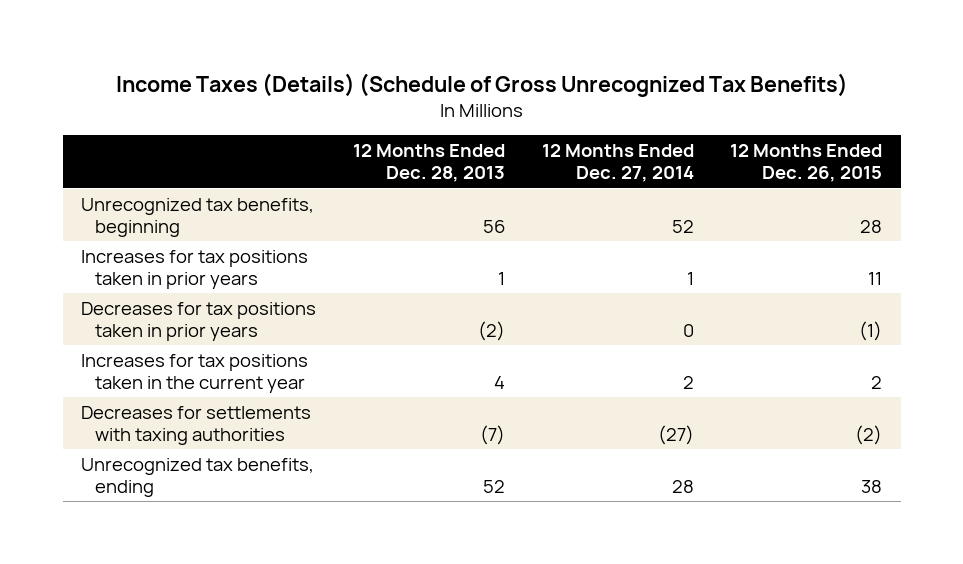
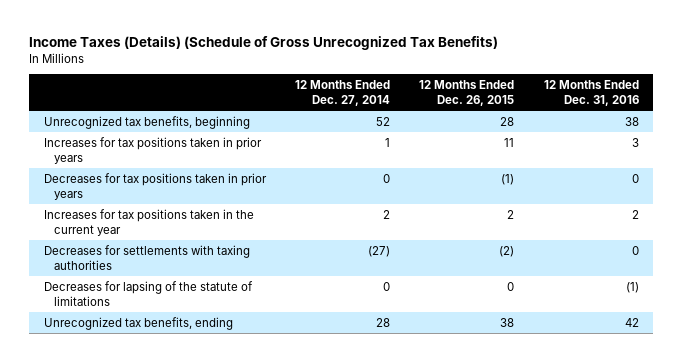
[352,144,505,183] 12 Months Ended Dec. 28, 2013 -> none
none -> [543,80,639,106] 12 Months Ended Dec. 31, 2016
none -> [43,280,253,306] Decreases for lapsing of the statute of limitations

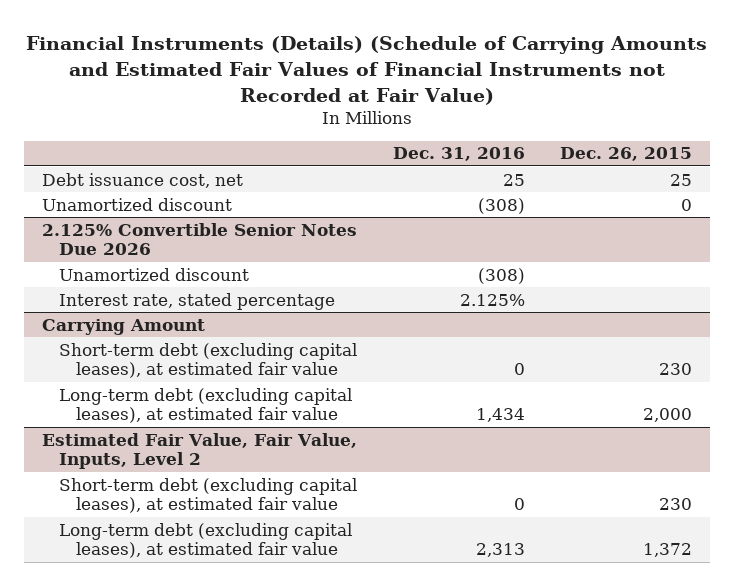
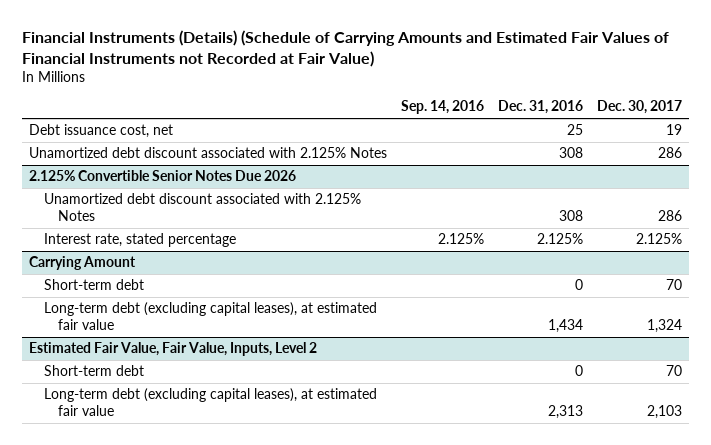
[560,147,693,162] Dec. 26, 2015 -> none
none -> [401,100,485,115] Sep. 14, 2016
none -> [597,100,683,115] Dec. 30, 2017
[42,197,233,211] Unamortized discount -> [29,147,388,159] Unamortized debt discount associated with 2.125% Notes
[477,197,525,214] (308) -> [559,147,584,159] 308
[59,267,250,281] Unamortized discount -> [43,193,361,221] Unamortized debt discount associated with 2.125% Notes
[477,267,525,284] (308) -> [559,209,584,221] 308
[59,342,358,379] Short-term debt (excluding capital leases), at estimated fair value -> [43,279,144,291] Short-term debt
[59,477,358,514] Short-term debt (excluding capital leases), at estimated fair value -> [43,365,144,377] Short-term debt

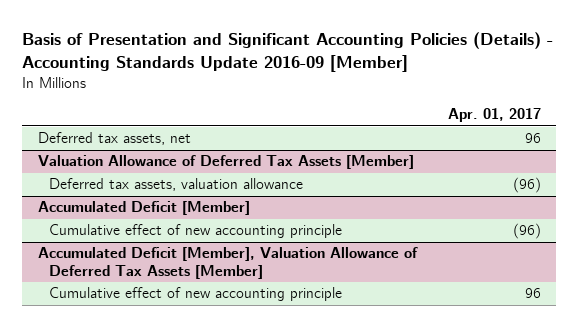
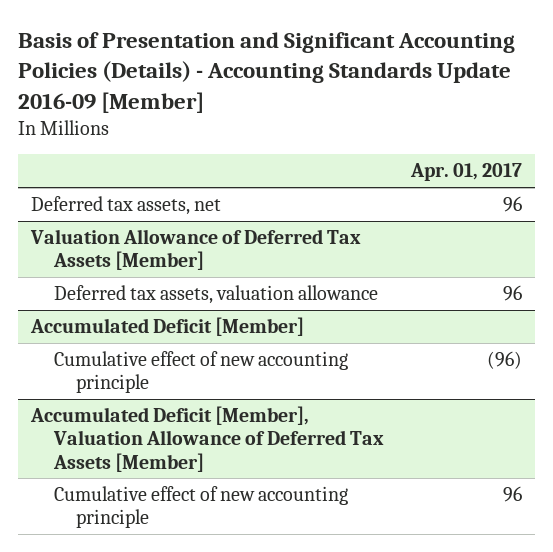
[512,177,541,194] (96) -> [502,285,522,302] 96

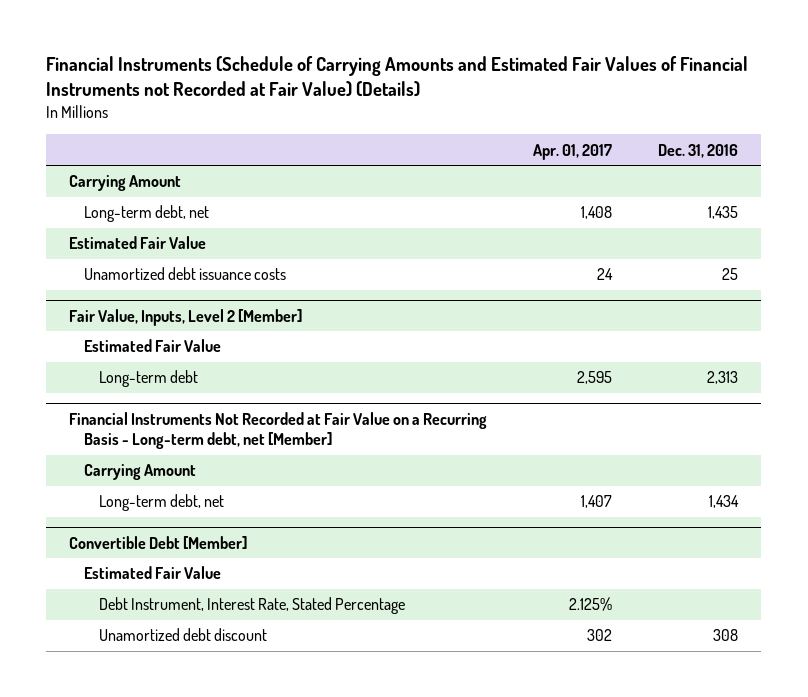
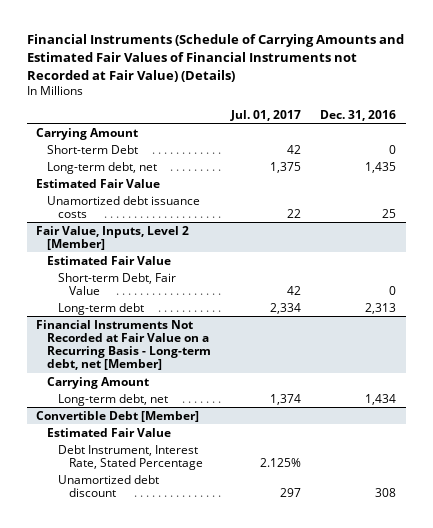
[533,143,613,160] Apr. 01, 2017 -> none
none -> [229,109,301,121] Jul. 01, 2017
none -> [47,144,139,154] Short-term Debt
none -> [57,272,176,295] Short-term Debt, Fair Value

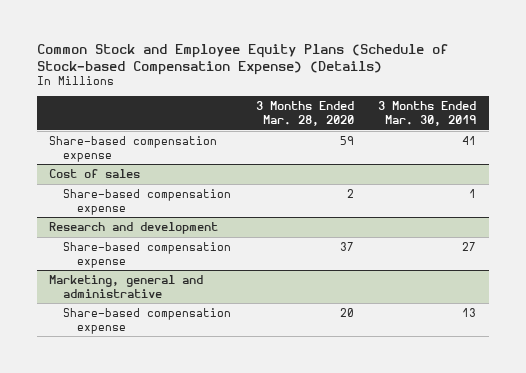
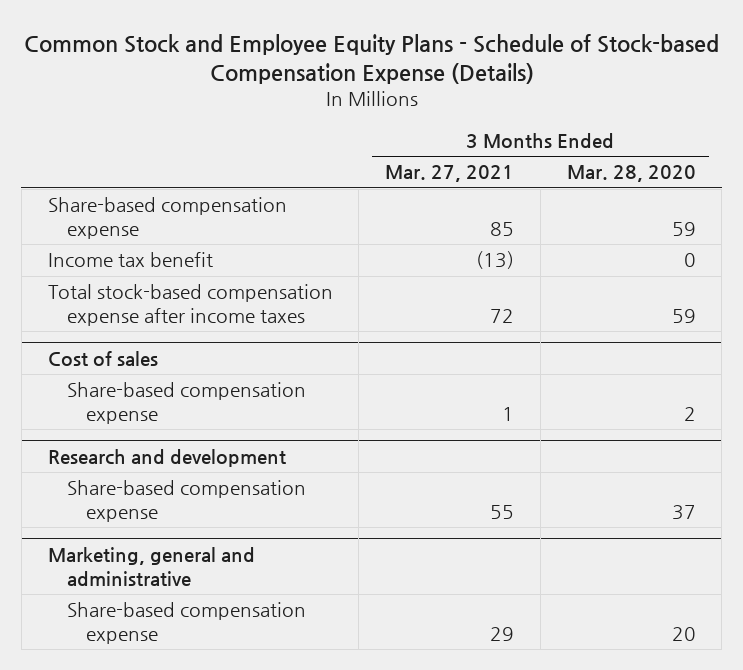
[37,43,449,75] Common Stock and Employee Equity Plans (Schedule of Stock-based Compensation Expense) (Details) -> [23,33,719,85] Common Stock and Employee Equity Plans - Schedule of Stock-based Compensation Expense (Details)
[378,101,477,126] 3 Months Ended Mar. 30, 2019 -> none
none -> [385,165,515,183] Mar. 27, 2021
none -> [47,252,213,268] Income tax benefit
none -> [47,284,333,326] Total stock-based compensation expense after income taxes

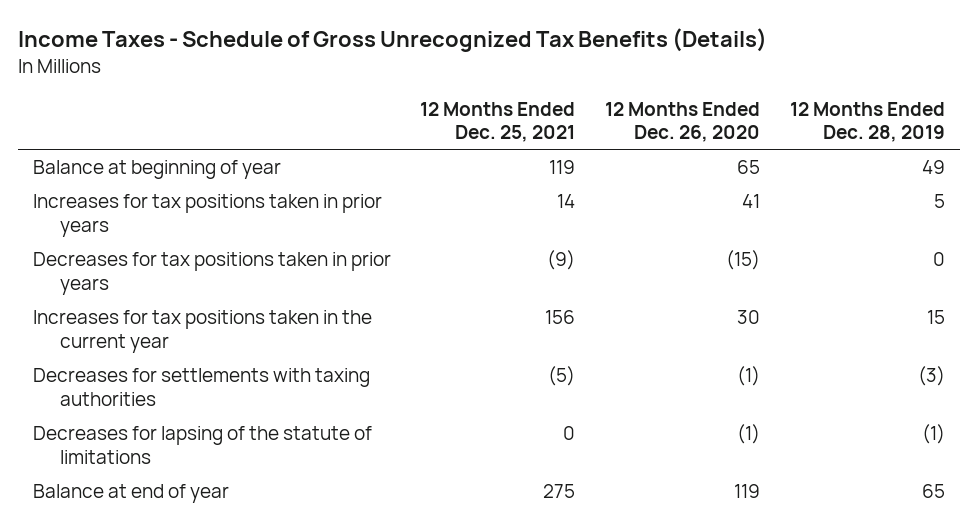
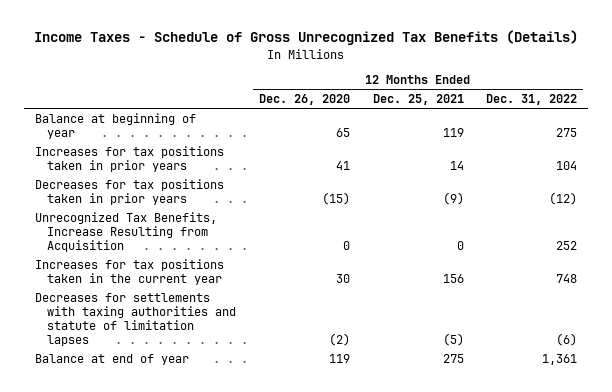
[789,101,945,143] 12 Months Ended Dec. 28, 2019 -> none
none -> [486,94,578,106] Dec. 31, 2022
none -> [35,211,218,252] Unrecognized Tax Benefits, Increase Resulting from Acquisition
[32,425,372,464] Decreases for lapsing of the statute of limitations -> none
[32,367,370,406] Decreases for settlements with taxing authorities -> [35,292,237,346] Decreases for settlements with taxing authorities and statute of limitation lapses
[737,365,761,386] (1) -> [328,332,350,346] (2)

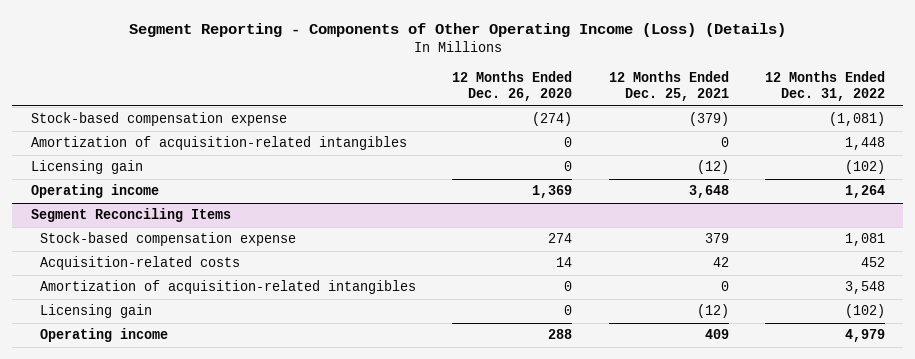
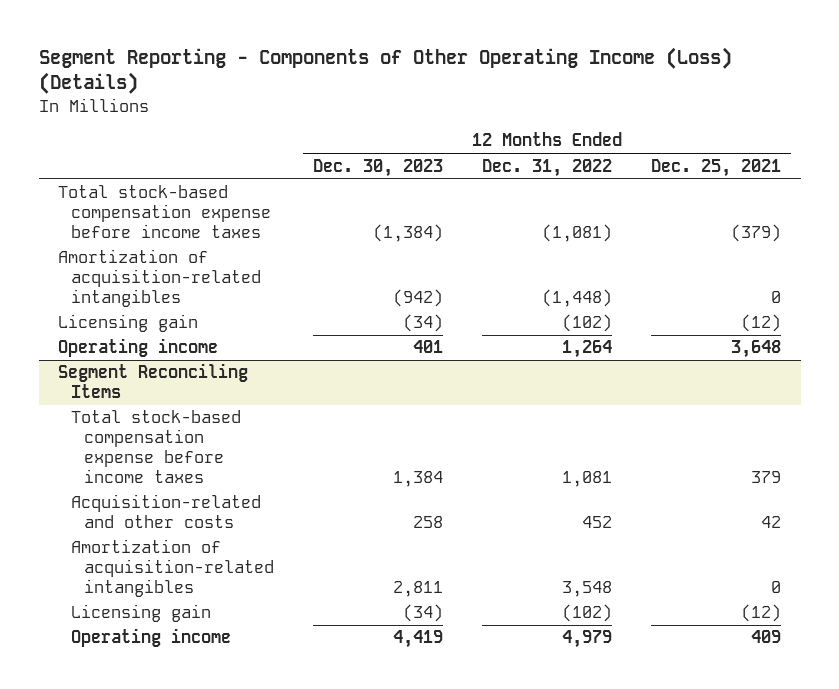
[452,71,573,102] 12 Months Ended Dec. 26, 2020 -> none
none -> [312,158,443,177] Dec. 30, 2023
[30,112,287,127] Stock-based compensation expense -> [58,185,272,238] Total stock-based compensation expense before income taxes
[844,137,885,151] 1,448 -> [541,288,612,307] (1,448)
[40,232,297,247] Stock-based compensation expense -> [71,410,242,483] Total stock-based compensation expense before income taxes
[40,256,241,271] Acquisition-related costs -> [71,494,262,529] Acquisition-related and other costs

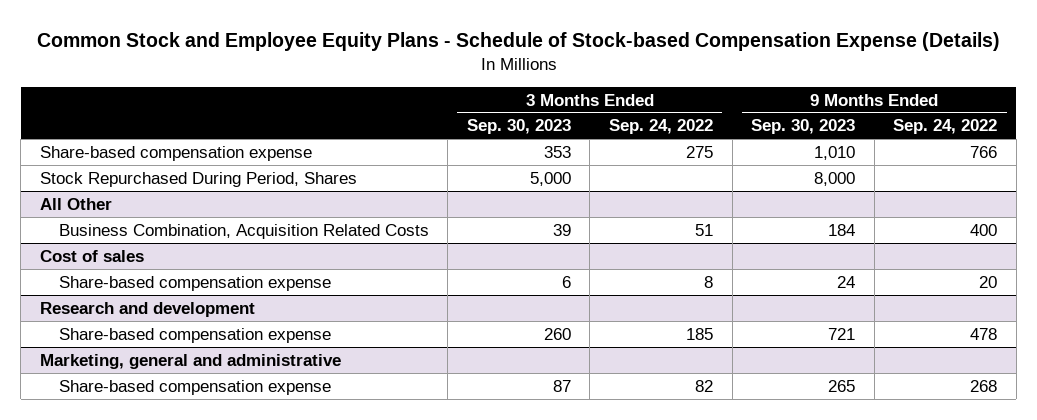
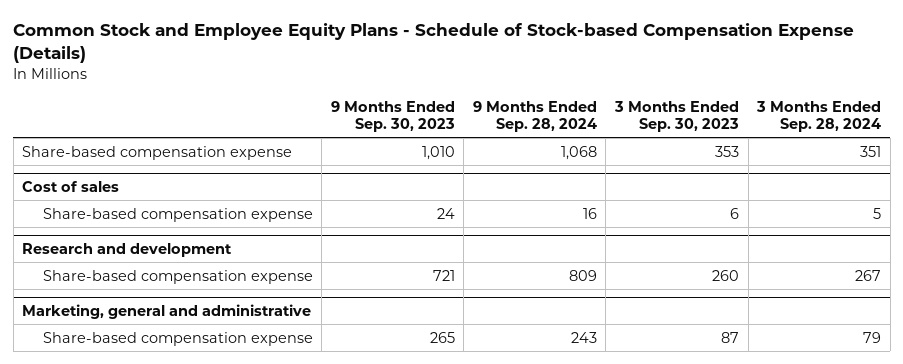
[608,119,713,135] Sep. 24, 2022 -> none
[893,119,998,135] Sep. 24, 2022 -> none
none -> [472,100,597,132] 9 Months Ended Sep. 28, 2024
none -> [756,100,882,132] 3 Months Ended Sep. 28, 2024
[39,171,357,187] Stock Repurchased During Period, Shares -> none
[39,197,112,210] All Other -> none
[58,223,429,239] Business Combination, Acquisition Related Costs -> none

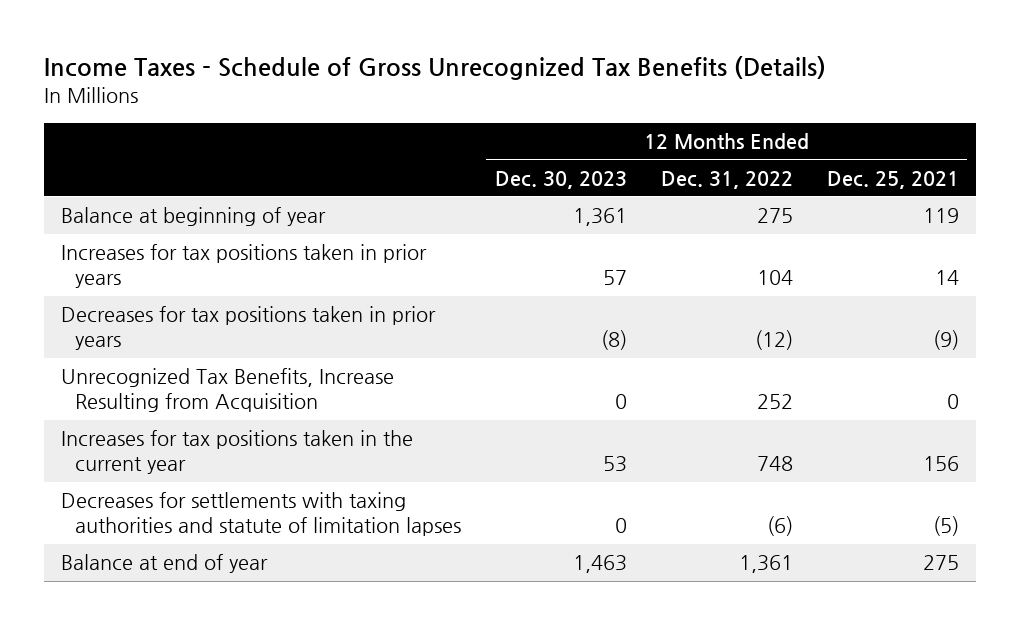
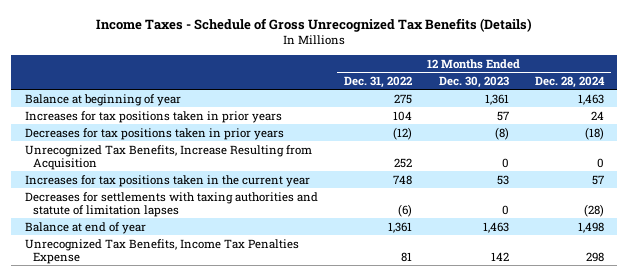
[826,170,959,189] Dec. 25, 2021 -> none
none -> [535,75,606,88] Dec. 28, 2024
none -> [24,238,299,264] Unrecognized Tax Benefits, Income Tax Penalties Expense

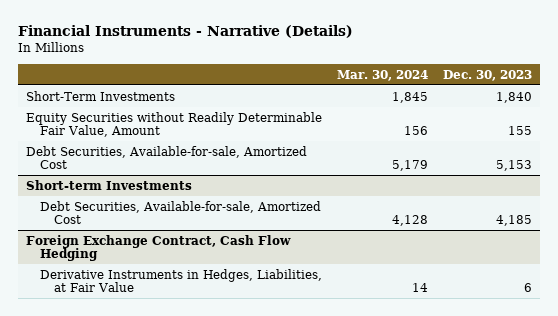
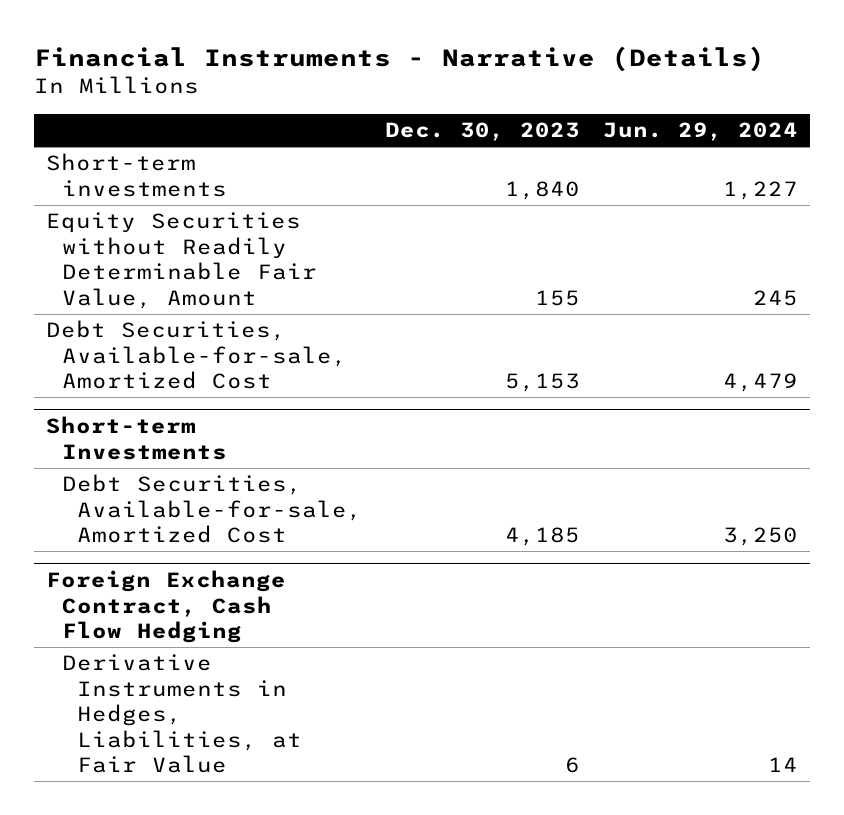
[336,69,428,81] Mar. 30, 2024 -> none
none -> [603,122,799,142] Jun. 29, 2024
[25,90,175,101] Short-Term Investments -> [45,153,227,197] Short-term investments

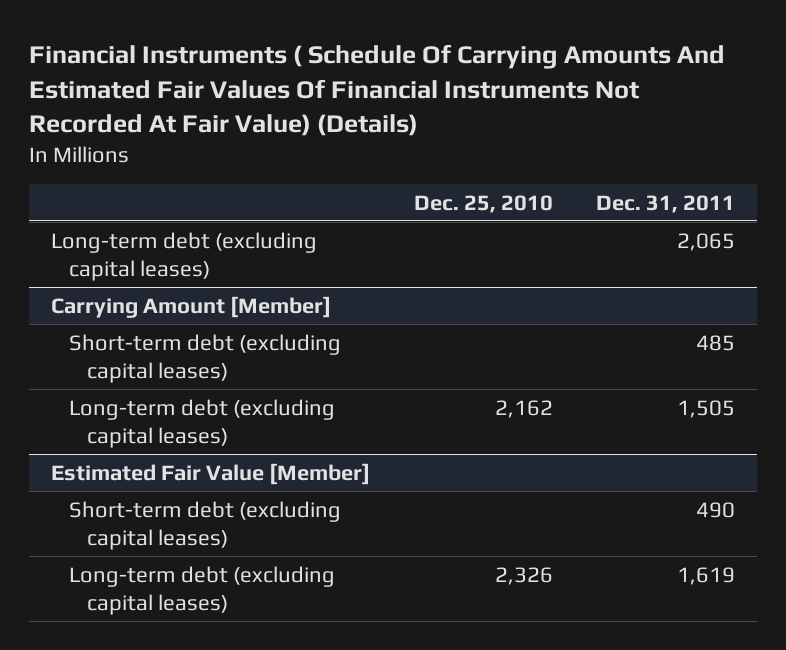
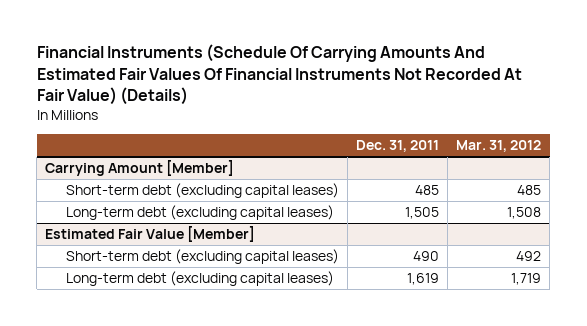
[28,44,725,137] Financial Instruments ( Schedule Of Carrying Amounts And Estimated Fair Values Of Financial Instruments Not Recorded At Fair Value) (Details) -> [36,44,522,106] Financial Instruments (Schedule Of Carrying Amounts And Estimated Fair Values Of Financial Instruments Not Recorded At Fair Value) (Details)
[413,194,553,213] Dec. 25, 2010 -> none
none -> [456,140,542,153] Mar. 31, 2012
[50,231,317,282] Long-term debt (excluding capital leases) -> none

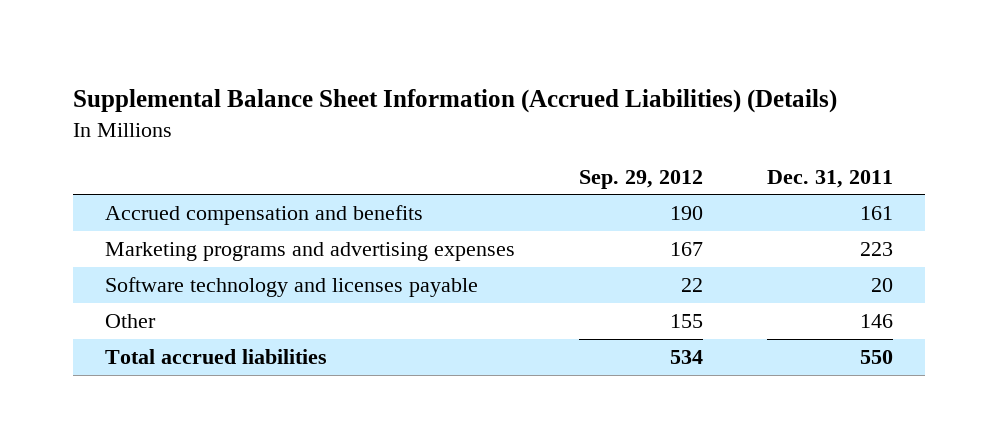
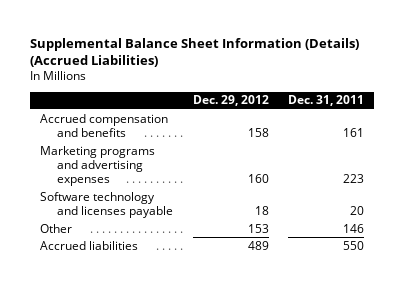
[73,89,838,114] Supplemental Balance Sheet Information (Accrued Liabilities) (Details) -> [30,37,360,68] Supplemental Balance Sheet Information (Details) (Accrued Liabilities)
[579,169,704,189] Sep. 29, 2012 -> none
none -> [192,95,269,107] Dec. 29, 2012
[105,348,328,364] Total accrued liabilities -> [39,240,138,250] Accrued liabilities

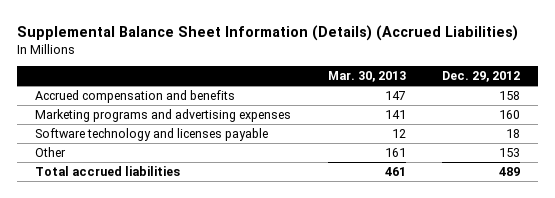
[287,95,364,107] Dec. 31, 2011 -> none
none -> [327,71,406,83] Mar. 30, 2013
[39,240,138,250] Accrued liabilities -> [35,165,181,176] Total accrued liabilities

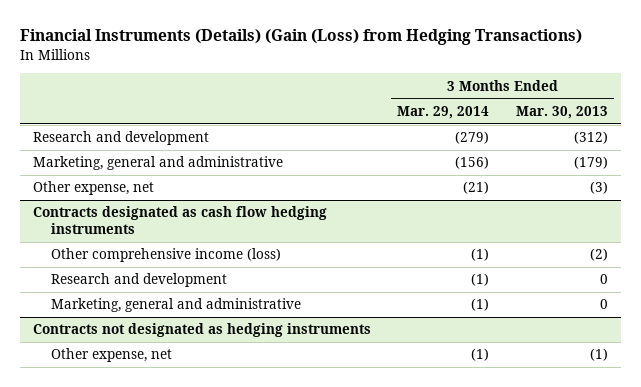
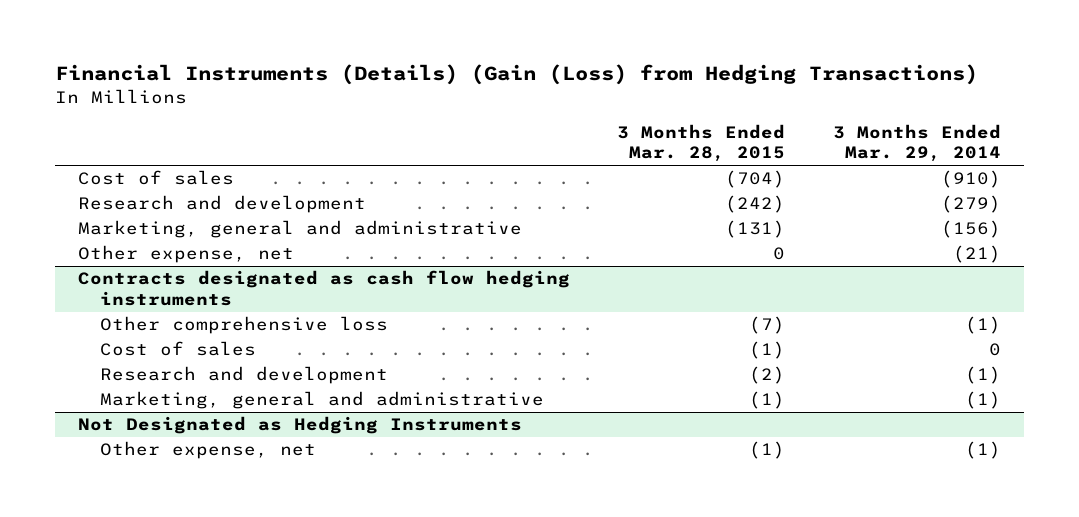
[515,106,608,120] Mar. 30, 2013 -> none
none -> [617,123,786,163] 3 Months Ended Mar. 28, 2015
none -> [78,170,235,186] Cost of sales
[50,248,281,263] Other comprehensive income (loss) -> [99,316,388,335] Other comprehensive loss
none -> [99,341,256,357] Cost of sales
[33,323,372,338] Contracts not designated as hedging instruments -> [78,416,523,435] Not Designated as Hedging Instruments

